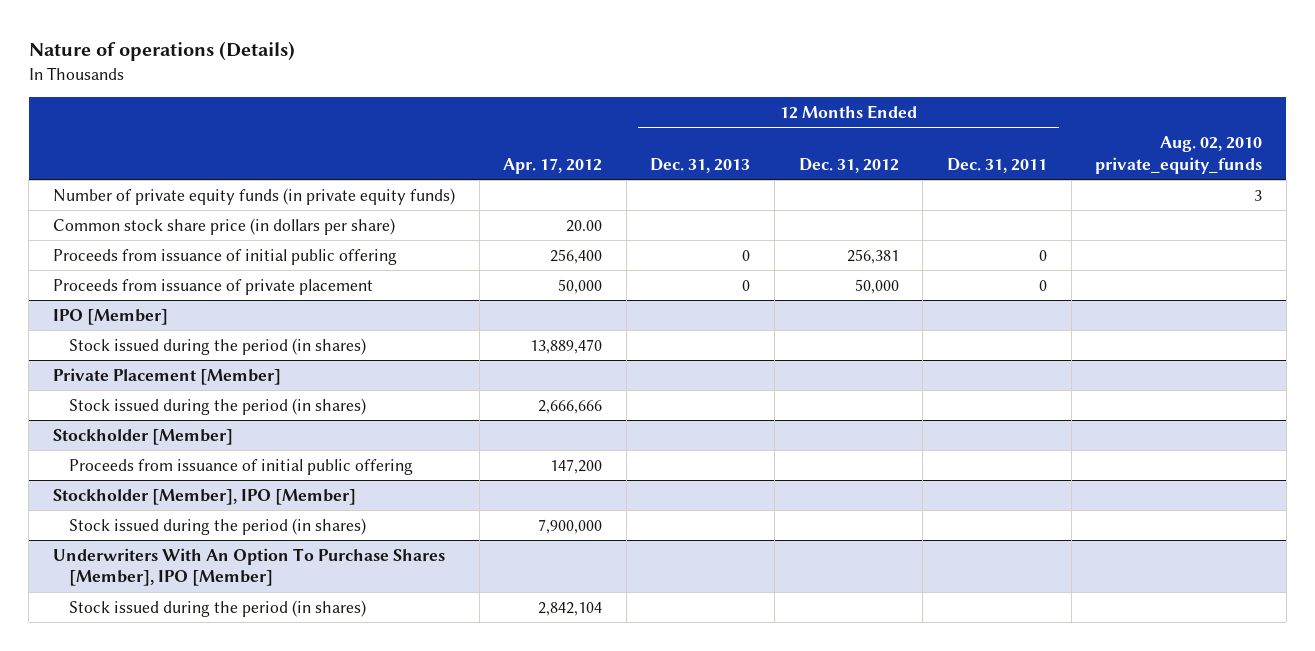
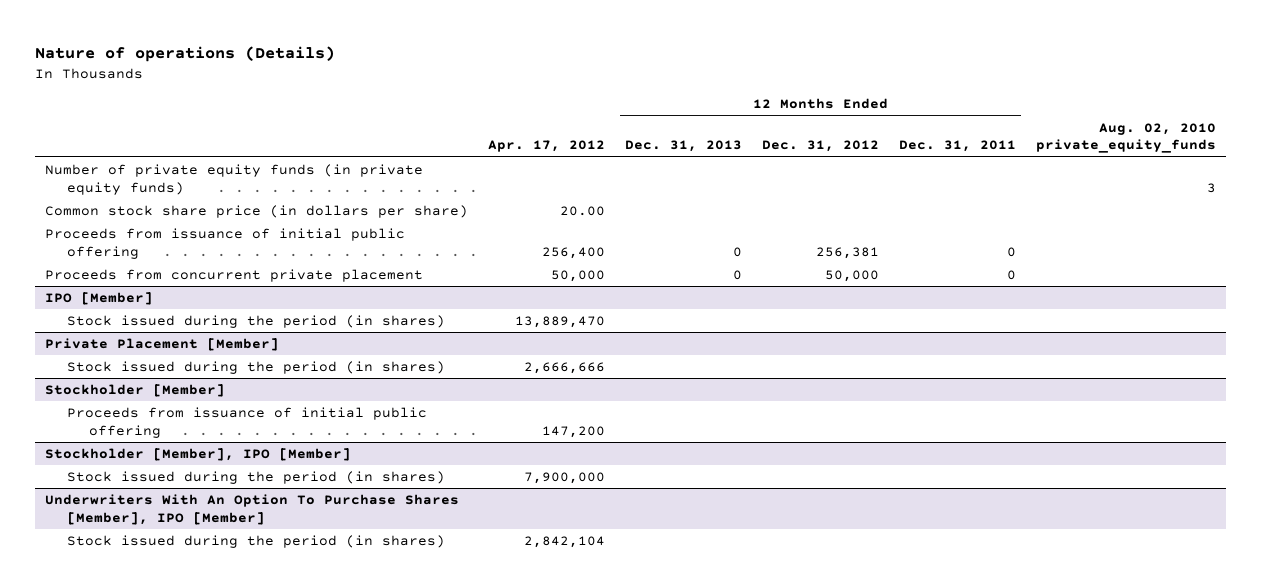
[52,278,373,295] Proceeds from issuance of private placement -> [45,268,424,282] Proceeds from concurrent private placement

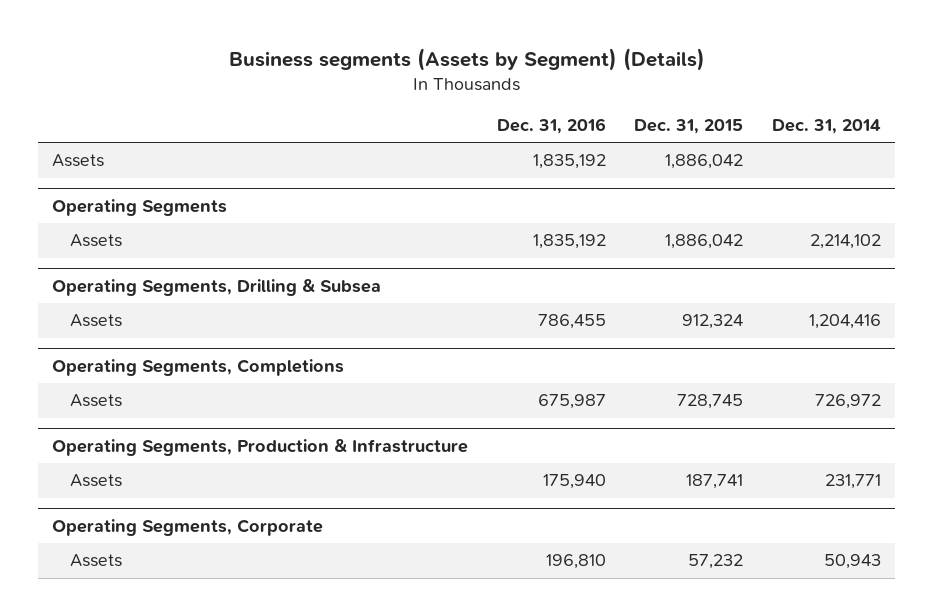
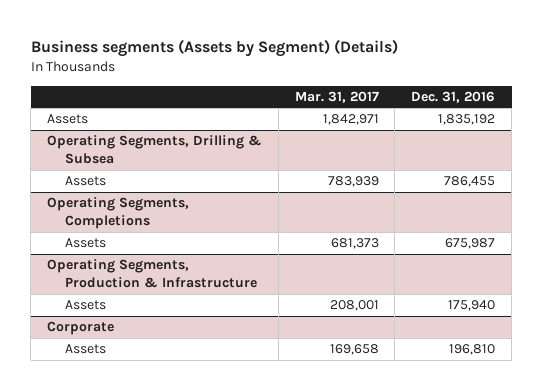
[634,118,744,134] Dec. 31, 2015 -> none
[771,118,881,134] Dec. 31, 2014 -> none
none -> [294,90,379,103] Mar. 31, 2017
[52,198,228,216] Operating Segments -> none
[69,234,122,248] Assets -> none
[52,518,324,536] Operating Segments, Corporate -> none
none -> [46,321,114,336] Corporate

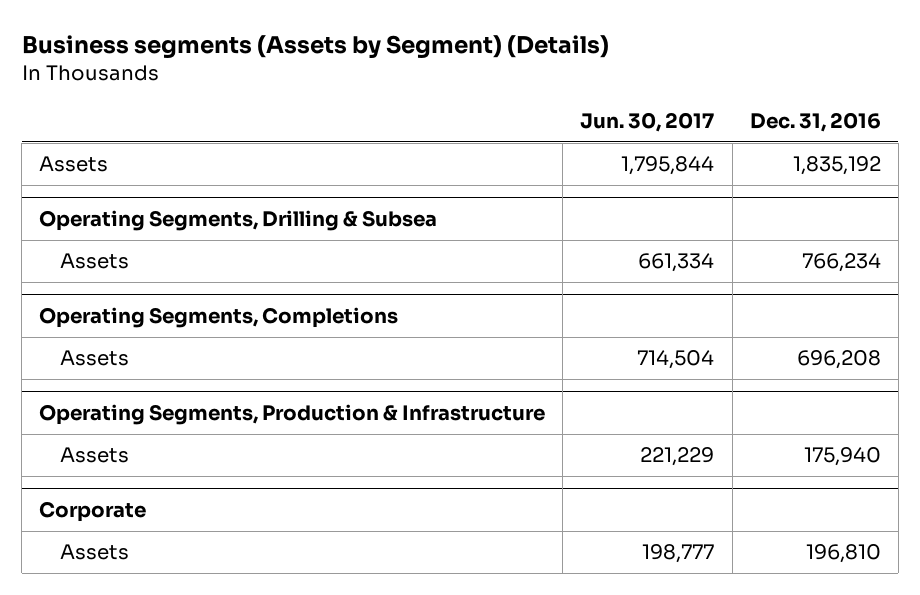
[294,90,379,103] Mar. 31, 2017 -> none
none -> [580,112,715,133] Jun. 30, 2017
[444,176,496,188] 786,455 -> [801,253,881,273] 766,234
[445,238,496,250] 675,987 -> [796,350,881,370] 696,208

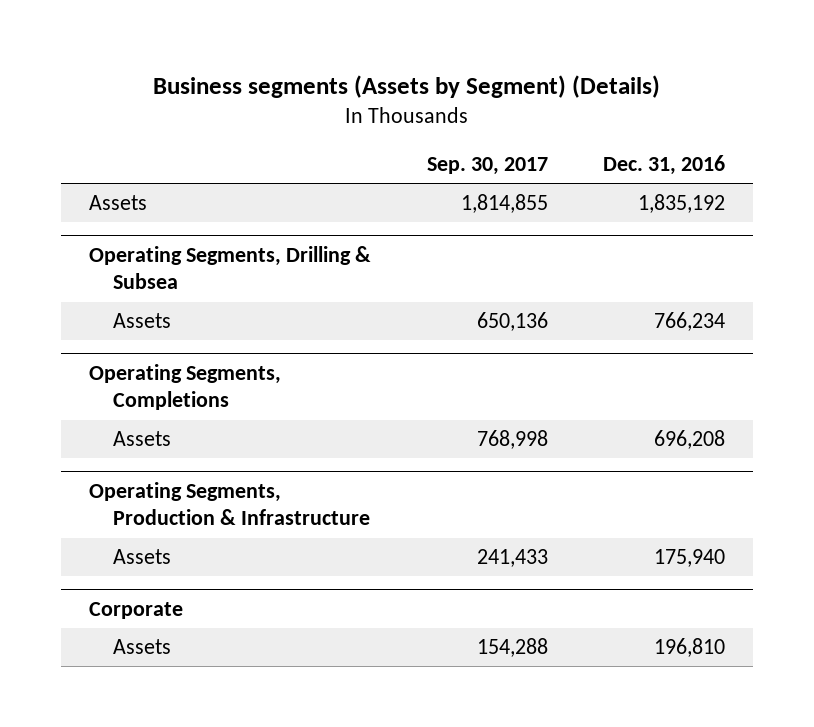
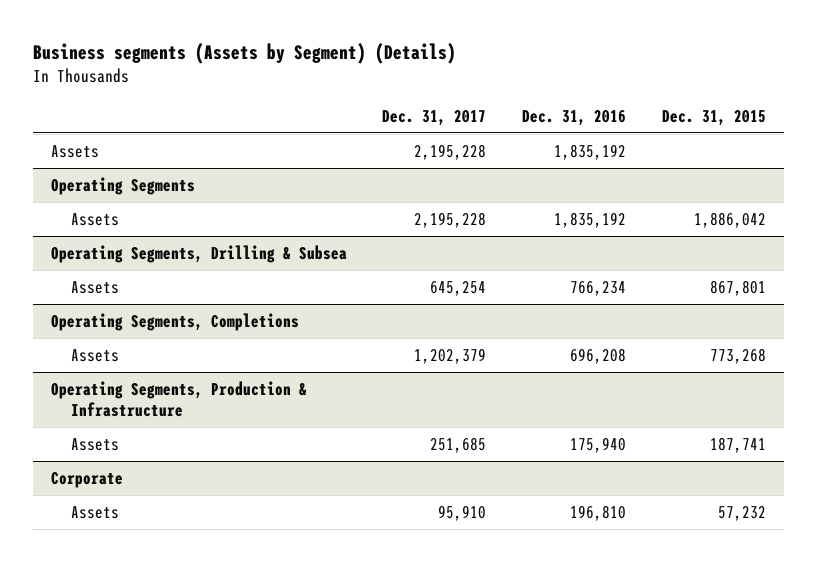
[426,157,548,176] Sep. 30, 2017 -> none
none -> [382,109,487,126] Dec. 31, 2017
none -> [661,109,766,126] Dec. 31, 2015
none -> [50,176,195,195] Operating Segments
none -> [70,212,119,226] Assets

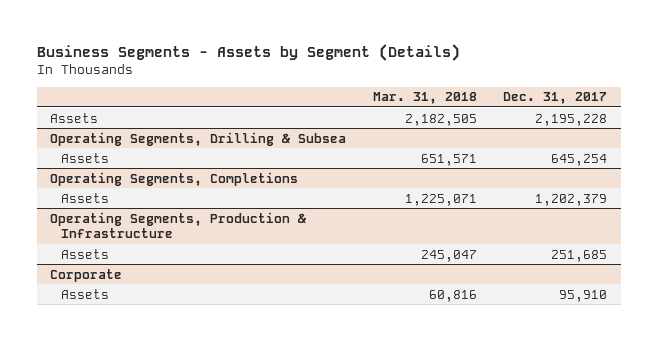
[32,43,456,65] Business segments (Assets by Segment) (Details) -> [36,43,460,61] Business Segments - Assets by Segment (Details)
[522,109,627,126] Dec. 31, 2016 -> none
[661,109,766,126] Dec. 31, 2015 -> none
none -> [372,92,477,105] Mar. 31, 2018
[50,176,195,195] Operating Segments -> none
[70,212,119,226] Assets -> none

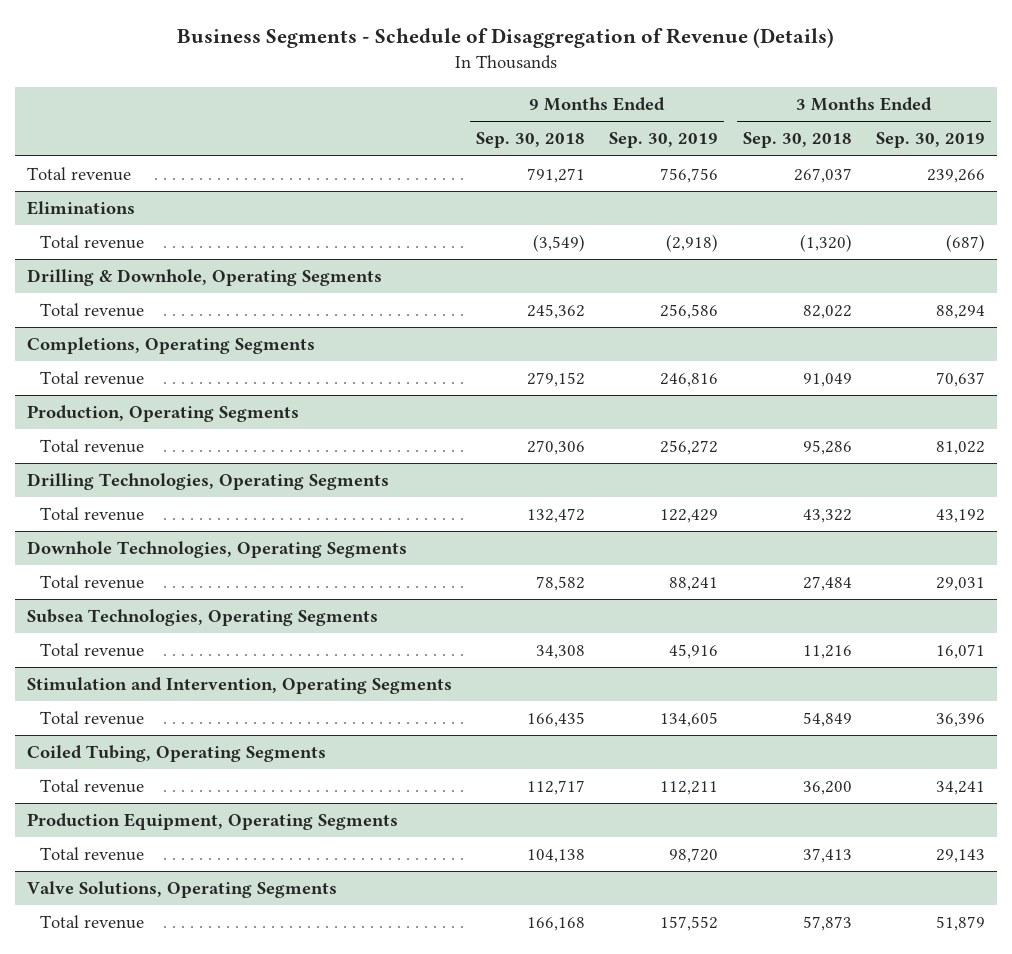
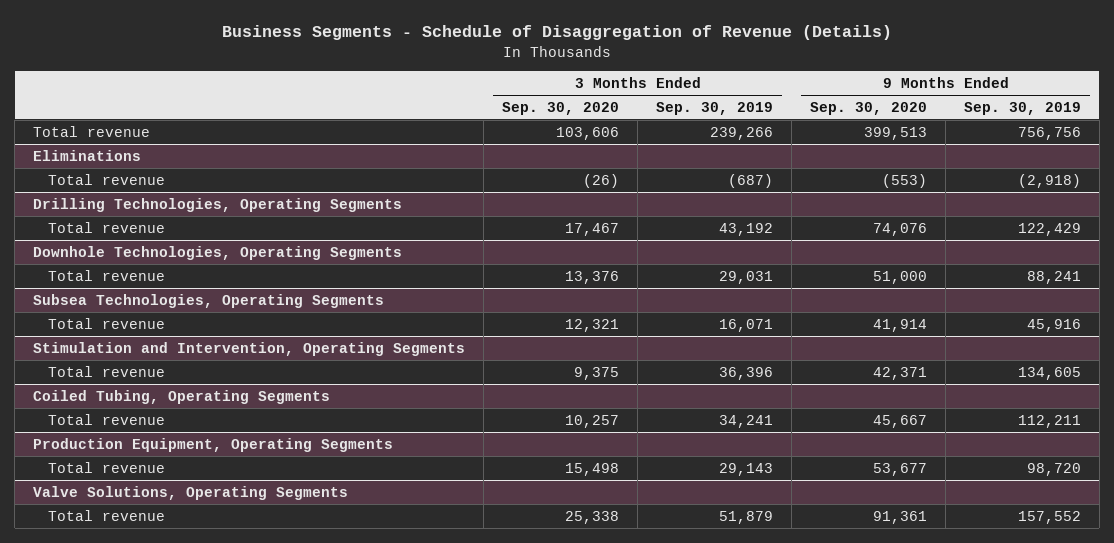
[476,132,586,149] Sep. 30, 2018 -> none
[742,132,852,149] Sep. 30, 2018 -> none
none -> [502,101,620,115] Sep. 30, 2020
none -> [810,101,928,115] Sep. 30, 2020
[26,269,382,287] Drilling & Downhole, Operating Segments -> none
[40,303,145,318] Total revenue -> none
[26,337,315,355] Completions, Operating Segments -> none
[40,371,145,386] Total revenue -> none
[26,405,299,423] Production, Operating Segments -> none
[40,439,145,454] Total revenue -> none

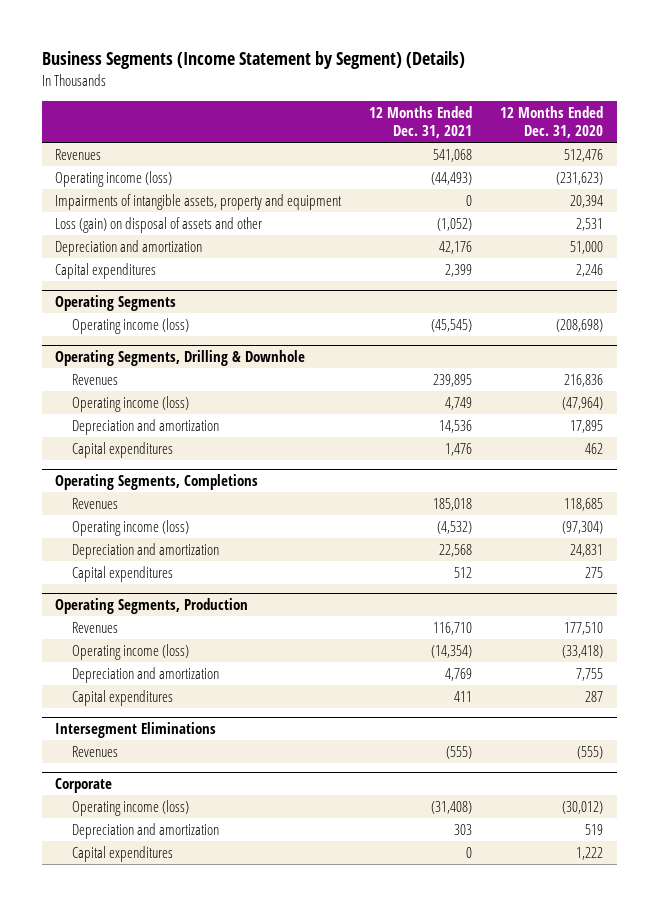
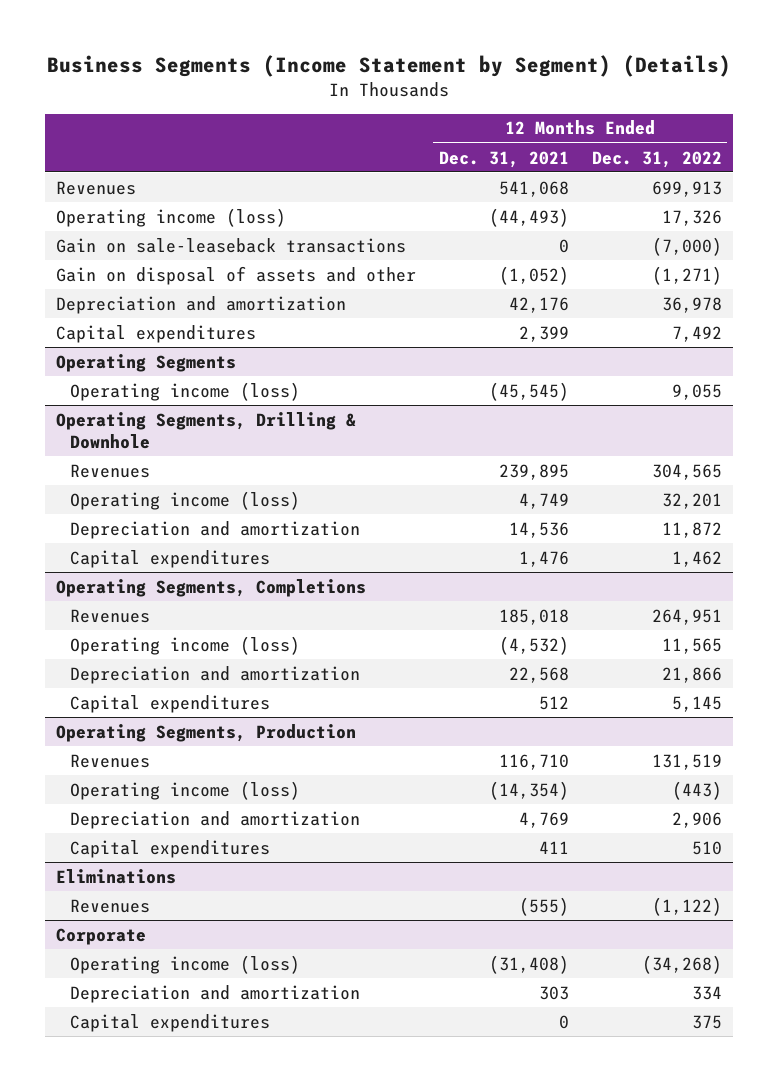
[499,105,603,139] 12 Months Ended Dec. 31, 2020 -> none
none -> [591,150,722,168] Dec. 31, 2022
[55,193,343,210] Impairments of intangible assets, property and equipment -> none
none -> [56,237,407,253] Gain on sale-leaseback transactions
[55,216,263,233] Loss (gain) on disposal of assets and other -> [56,265,417,285] Gain on disposal of assets and other
[55,722,217,739] Intersegment Eliminations -> [56,868,177,884] Eliminations

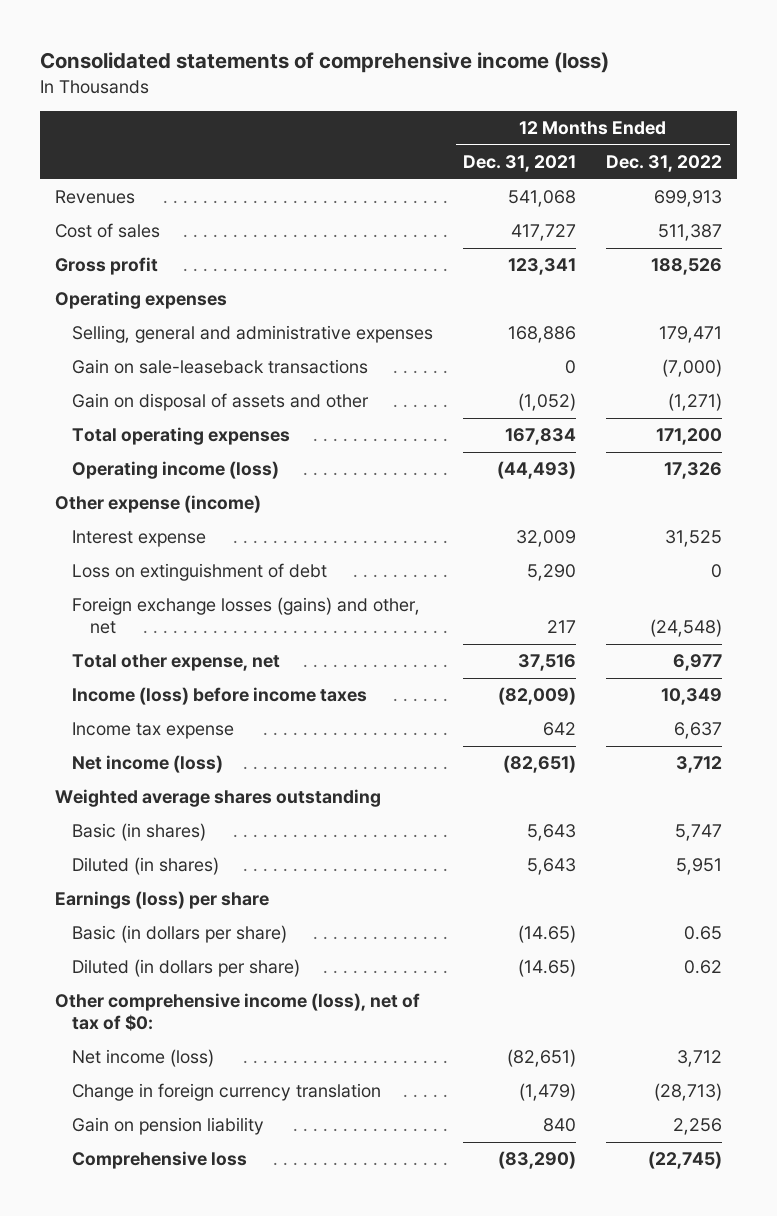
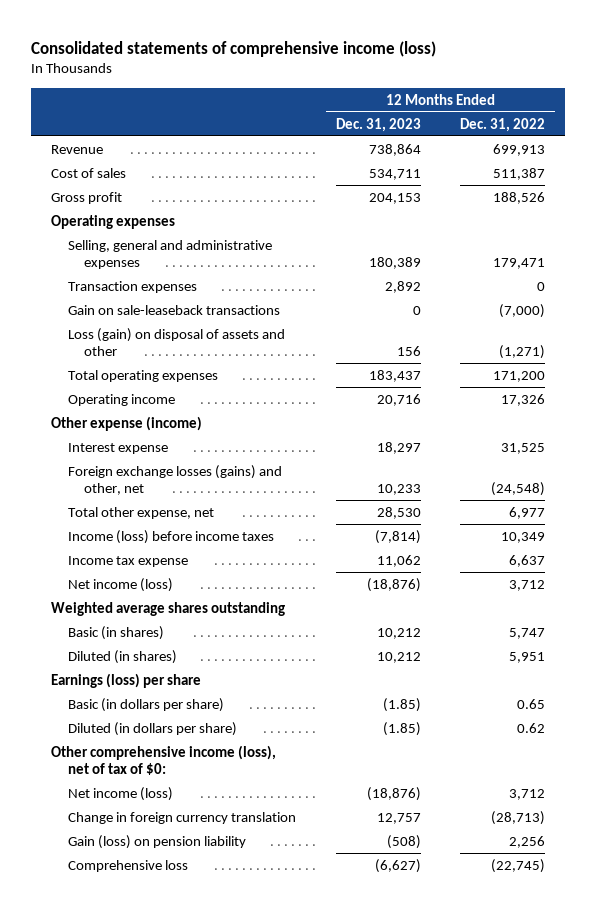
[463,155,577,173] Dec. 31, 2021 -> none
none -> [335,117,421,132] Dec. 31, 2023
[55,190,136,205] Revenues -> [51,144,104,154] Revenue
none -> [67,280,197,293] Transaction expenses
[72,393,370,412] Gain on disposal of assets and other -> [67,327,285,356] Loss (gain) on disposal of assets and other
[72,461,280,480] Operating income (loss) -> [67,393,175,406] Operating income
[72,563,328,582] Loss on extinguishment of debt -> none
[72,1117,265,1136] Gain on pension liability -> [67,834,246,849] Gain (loss) on pension liability

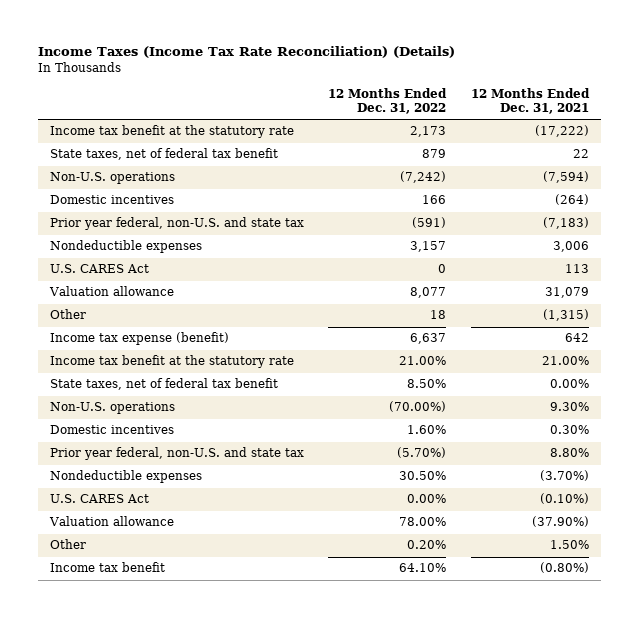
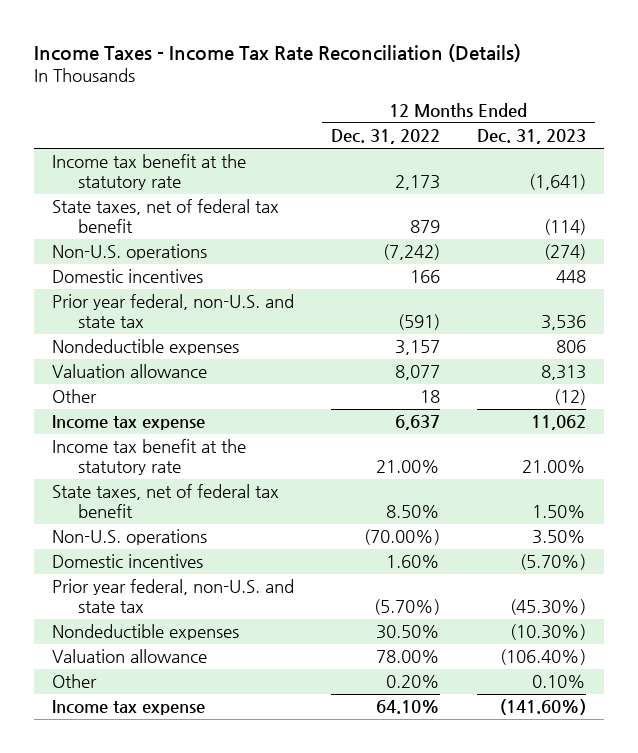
[38,46,456,59] Income Taxes (Income Tax Rate Reconciliation) (Details) -> [33,44,521,63] Income Taxes - Income Tax Rate Reconciliation (Details)
[470,88,590,115] 12 Months Ended Dec. 31, 2021 -> none
none -> [476,129,586,145] Dec. 31, 2023
[50,264,150,274] U.S. CARES Act -> none
[50,332,230,346] Income tax expense (benefit) -> [52,415,206,431] Income tax expense
[50,494,150,504] U.S. CARES Act -> none
[50,562,166,573] Income tax benefit -> [52,700,206,716] Income tax expense

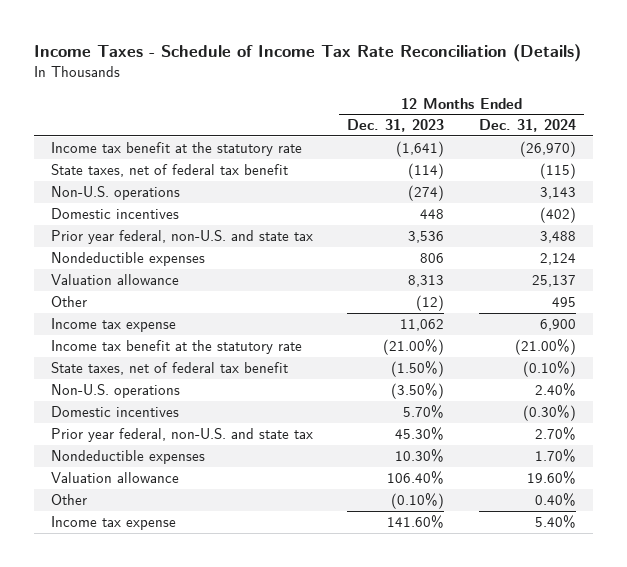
[33,44,521,63] Income Taxes - Income Tax Rate Reconciliation (Details) -> [34,44,582,63] Income Taxes - Schedule of Income Tax Rate Reconciliation (Details)
[330,129,440,145] Dec. 31, 2022 -> none
none -> [478,119,576,133] Dec. 31, 2024
[521,460,586,474] 21.00% -> [383,339,445,356] (21.00%)
[531,505,586,519] 1.50% -> [391,361,445,378] (1.50%)
[531,530,586,545] 3.50% -> [391,383,445,400] (3.50%)
[519,554,586,571] (5.70%) -> [403,405,445,419] 5.70%
[509,599,586,616] (45.30%) -> [395,427,445,441] 45.30%
[509,624,586,641] (10.30%) -> [395,449,445,463] 10.30%
[499,649,586,666] (106.40%) -> [387,471,445,485] 106.40%
[531,675,586,689] 0.10% -> [391,493,445,510] (0.10%)
[499,699,586,716] (141.60%) -> [387,515,445,529] 141.60%

